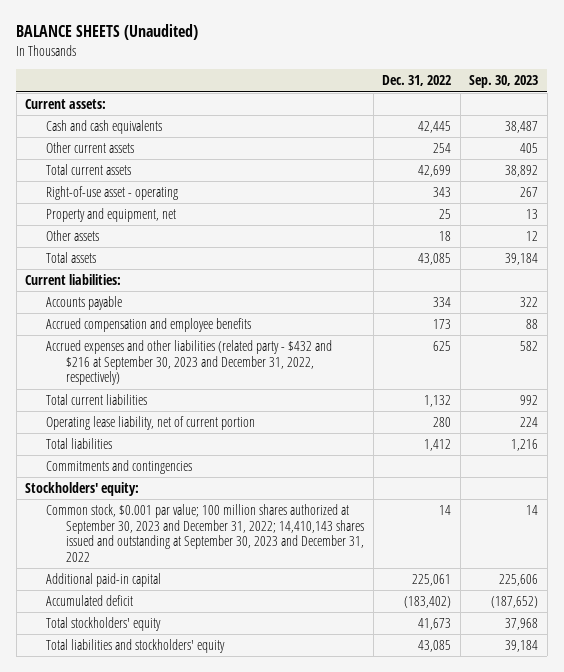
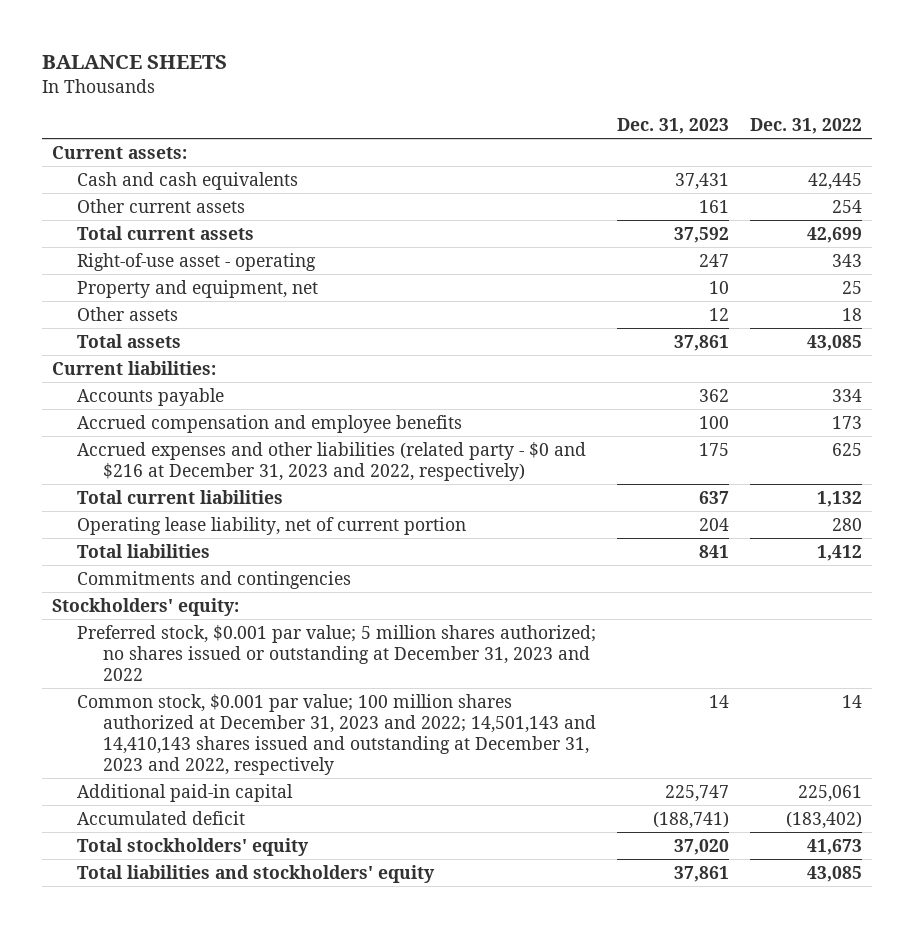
[16,24,199,41] BALANCE SHEETS (Unaudited) -> [41,55,227,70] BALANCE SHEETS
[469,75,539,89] Sep. 30, 2023 -> none
none -> [616,117,729,134] Dec. 31, 2023
[45,339,332,386] Accrued expenses and other liabilities (related party - $432 and $216 at September 30, 2023 and December 31, 2022, respectively) -> [77,441,587,481] Accrued expenses and other liabilities (related party - $0 and $216 at December 31, 2023 and 2022, respectively)
none -> [77,624,597,682] Preferred stock, $0.001 par value; 5 million shares authorized; no shares issued or outstanding at December 31, 2023 and 2022
[45,503,365,563] Common stock, $0.001 par value; 100 million shares authorized at September 30, 2023 and December 31, 2022; 14,410,143 shares issued and outstanding at September 30, 2023 and December 31, 2022 -> [77,693,596,776] Common stock, $0.001 par value; 100 million shares authorized at December 31, 2023 and 2022; 14,501,143 and 14,410,143 shares issued and outstanding at December 31, 2023 and 2022, respectively

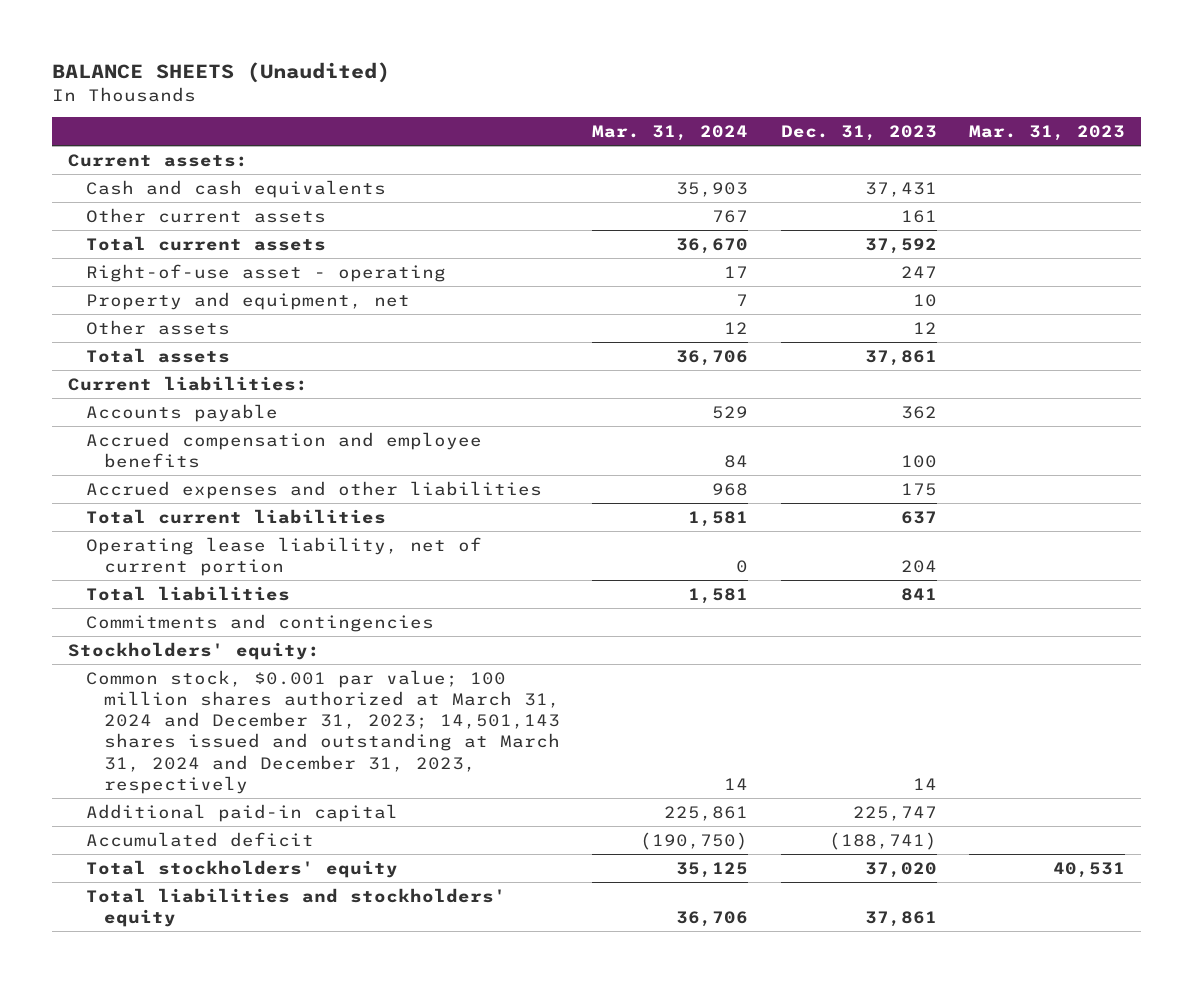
[41,55,227,70] BALANCE SHEETS -> [52,62,391,84] BALANCE SHEETS (Unaudited)
[749,117,862,134] Dec. 31, 2022 -> none
none -> [592,125,749,142] Mar. 31, 2024
none -> [969,125,1126,142] Mar. 31, 2023
[77,441,587,481] Accrued expenses and other liabilities (related party - $0 and $216 at December 31, 2023 and 2022, respectively) -> [85,480,542,499] Accrued expenses and other liabilities
[77,624,597,682] Preferred stock, $0.001 par value; 5 million shares authorized; no shares issued or outstanding at December 31, 2023 and 2022 -> none
[77,693,596,776] Common stock, $0.001 par value; 100 million shares authorized at December 31, 2023 and 2022; 14,501,143 and 14,410,143 shares issued and outstanding at December 31, 2023 and 2022, respectively -> [85,669,560,794] Common stock, $0.001 par value; 100 million shares authorized at March 31, 2024 and December 31, 2023; 14,501,143 shares issued and outstanding at March 31, 2024 and December 31, 2023, respectively

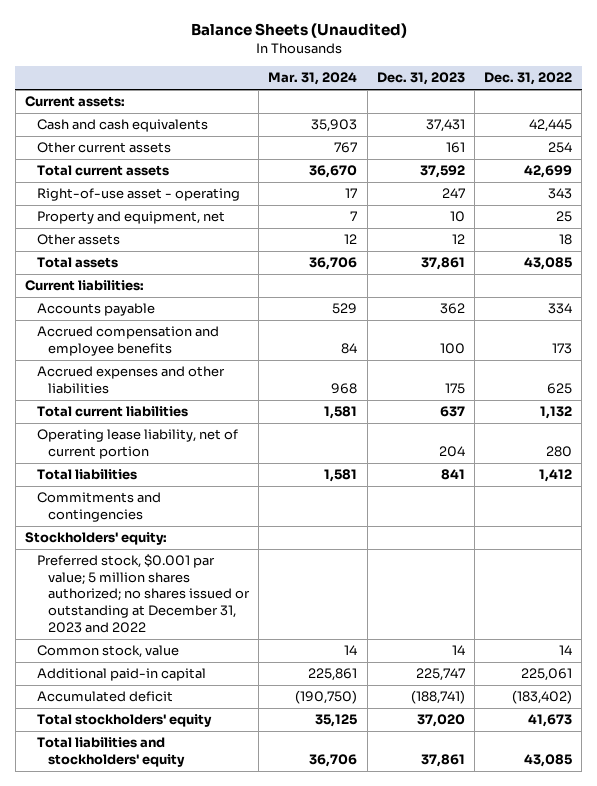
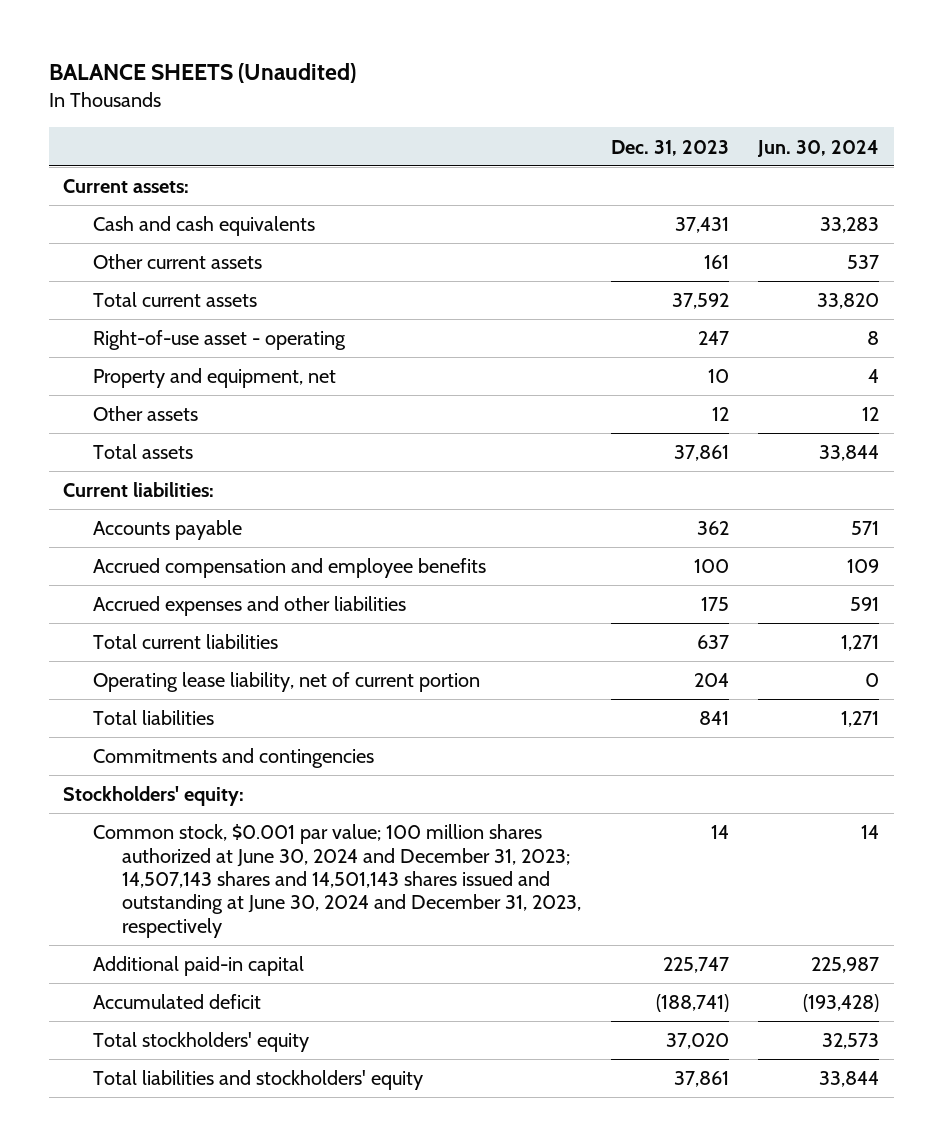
[190,23,407,39] Balance Sheets (Unaudited) -> [48,62,356,83] BALANCE SHEETS (Unaudited)
[268,71,358,85] Mar. 31, 2024 -> none
[484,71,573,85] Dec. 31, 2022 -> none
none -> [757,139,880,157] Jun. 30, 2024
[36,554,251,633] Preferred stock, $0.001 par value; 5 million shares authorized; no shares issued or outstanding at December 31, 2023 and 2022 -> none
[36,645,179,659] Common stock, value -> [92,824,581,938] Common stock, $0.001 par value; 100 million shares authorized at June 30, 2024 and December 31, 2023; 14,507,143 shares and 14,501,143 shares issued and outstanding at June 30, 2024 and December 31, 2023, respectively

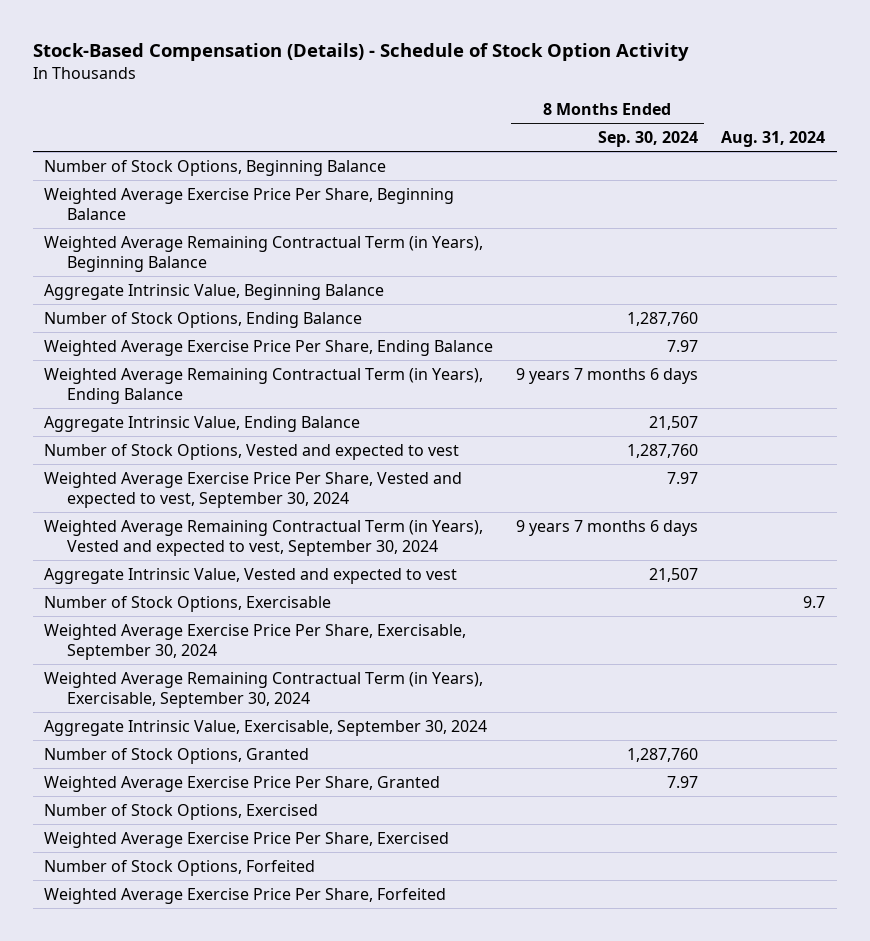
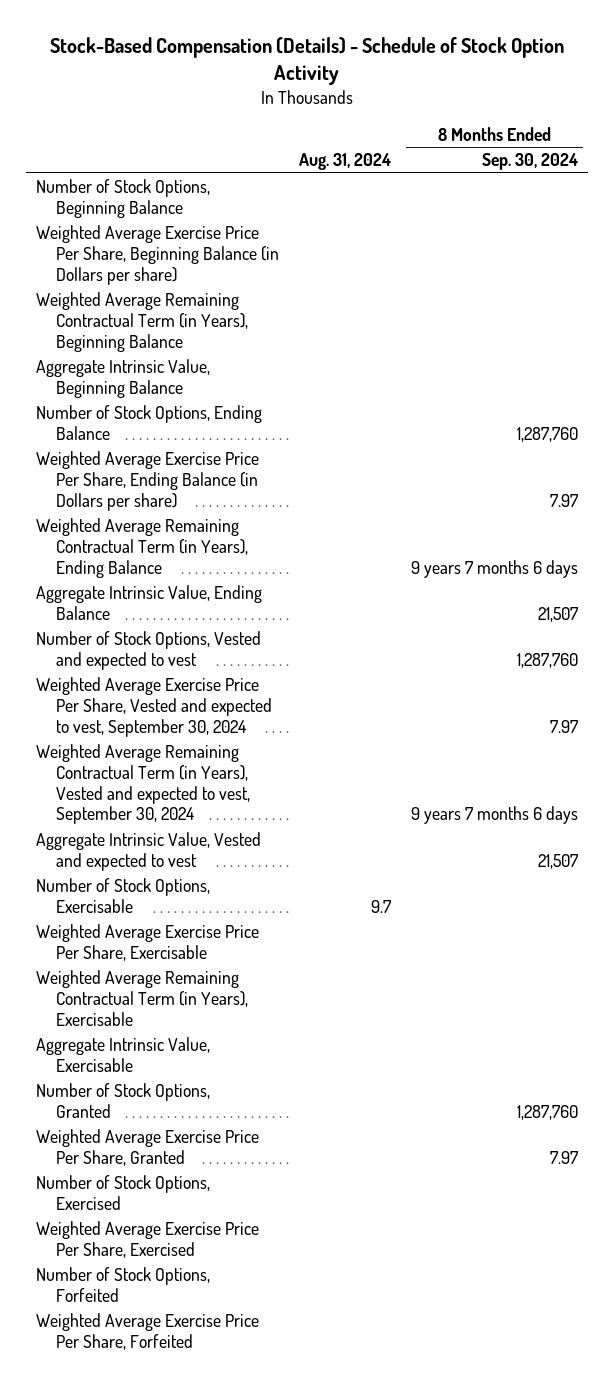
[44,187,455,221] Weighted Average Exercise Price Per Share, Beginning Balance -> [35,225,279,285] Weighted Average Exercise Price Per Share, Beginning Balance (in Dollars per share)
[44,339,494,356] Weighted Average Exercise Price Per Share, Ending Balance -> [35,451,259,511] Weighted Average Exercise Price Per Share, Ending Balance (in Dollars per share)
[44,623,467,661] Weighted Average Exercise Price Per Share, Exercisable, September 30, 2024 -> [35,924,259,961] Weighted Average Exercise Price Per Share, Exercisable
[44,671,484,709] Weighted Average Remaining Contractual Term (in Years), Exercisable, September 30, 2024 -> [35,970,248,1026] Weighted Average Remaining Contractual Term (in Years), Exercisable
[44,719,488,736] Aggregate Intrinsic Value, Exercisable, September 30, 2024 -> [35,1037,210,1072] Aggregate Intrinsic Value, Exercisable

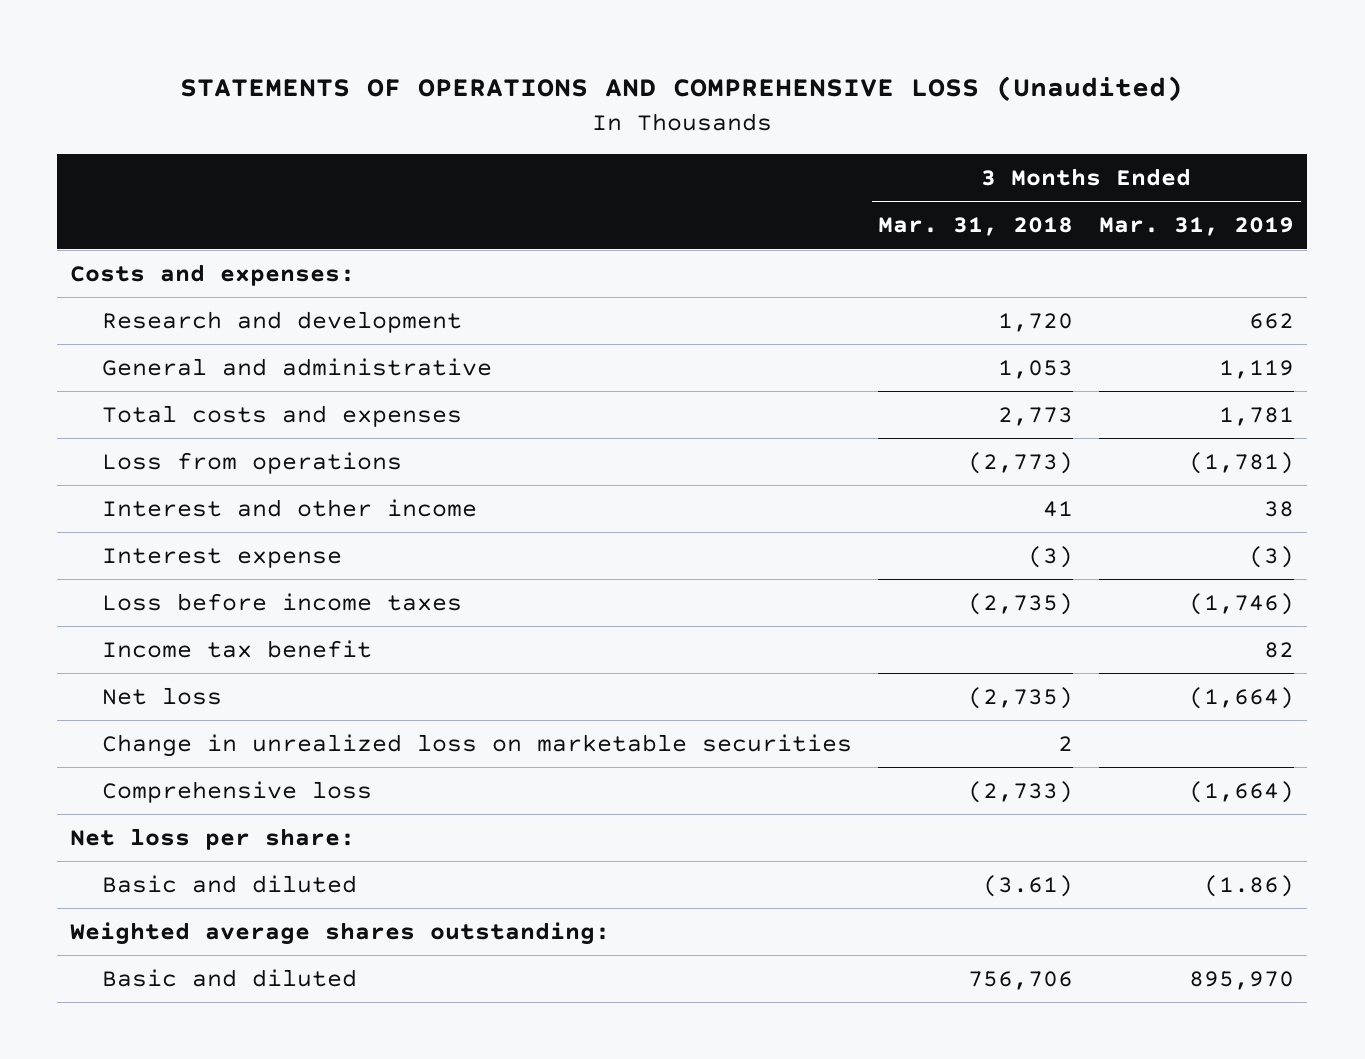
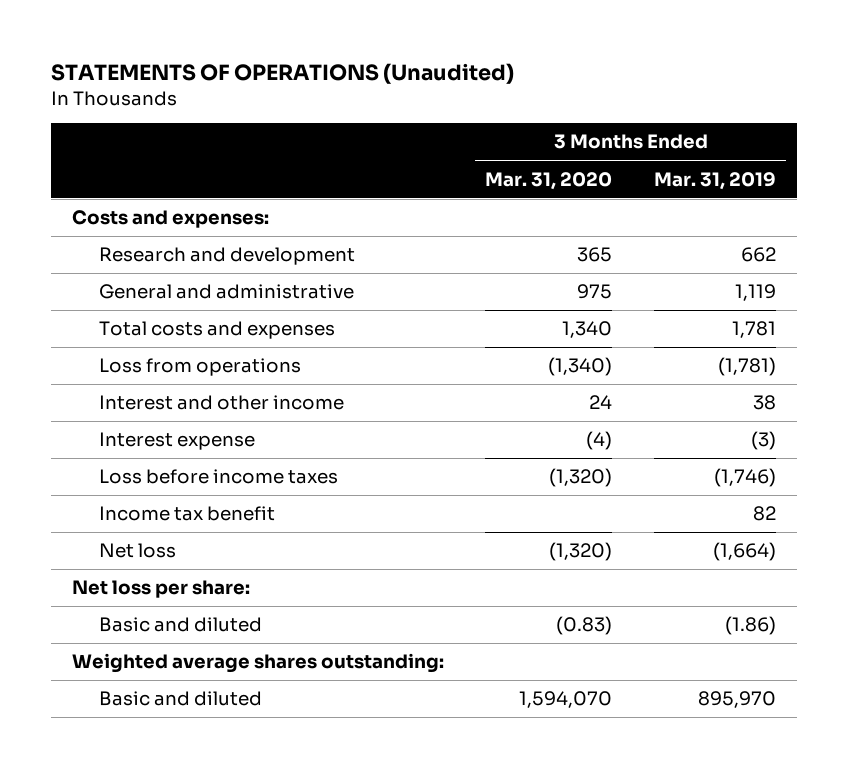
[180,75,1184,102] STATEMENTS OF OPERATIONS AND COMPREHENSIVE LOSS (Unaudited) -> [50,62,514,84] STATEMENTS OF OPERATIONS (Unaudited)
[878,217,1074,237] Mar. 31, 2018 -> none
none -> [485,171,613,190] Mar. 31, 2020
[102,733,853,757] Change in unrealized loss on marketable securities -> none
[102,780,373,803] Comprehensive loss -> none

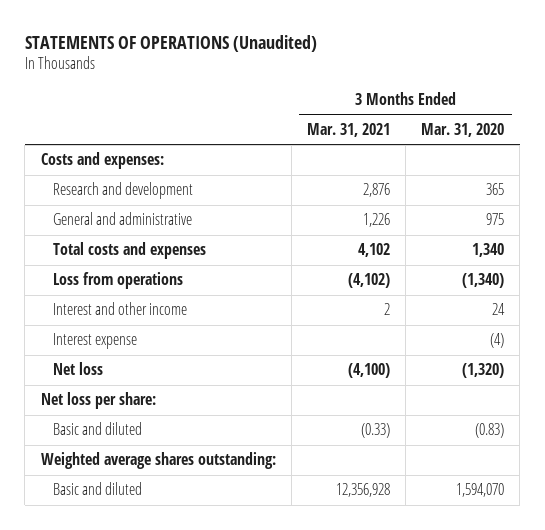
[653,171,776,190] Mar. 31, 2019 -> none
none -> [306,122,390,137] Mar. 31, 2021
[99,469,339,485] Loss before income taxes -> none
[99,506,276,522] Income tax benefit -> none

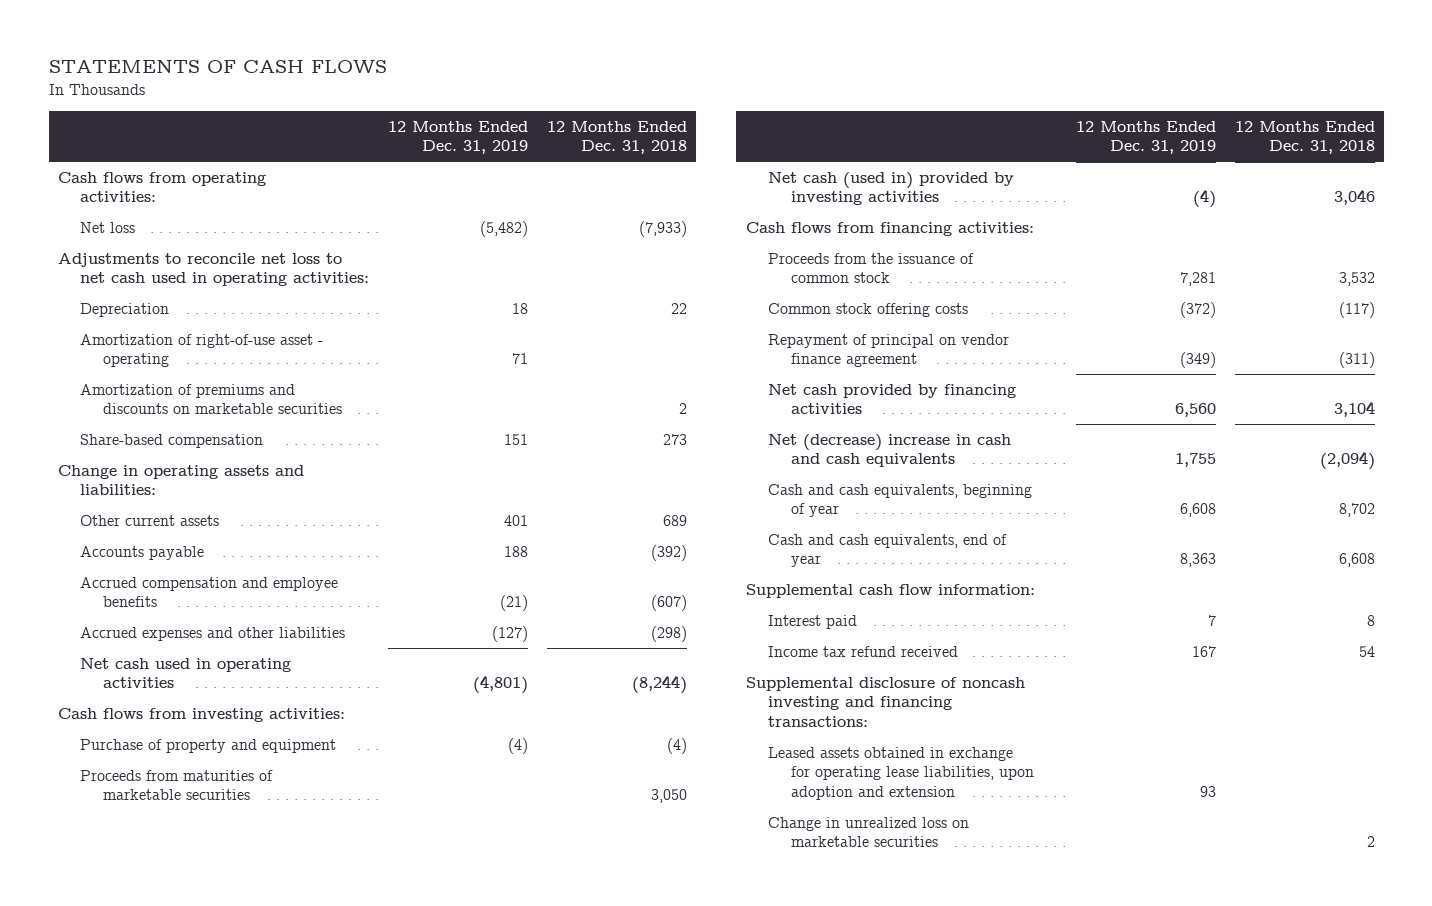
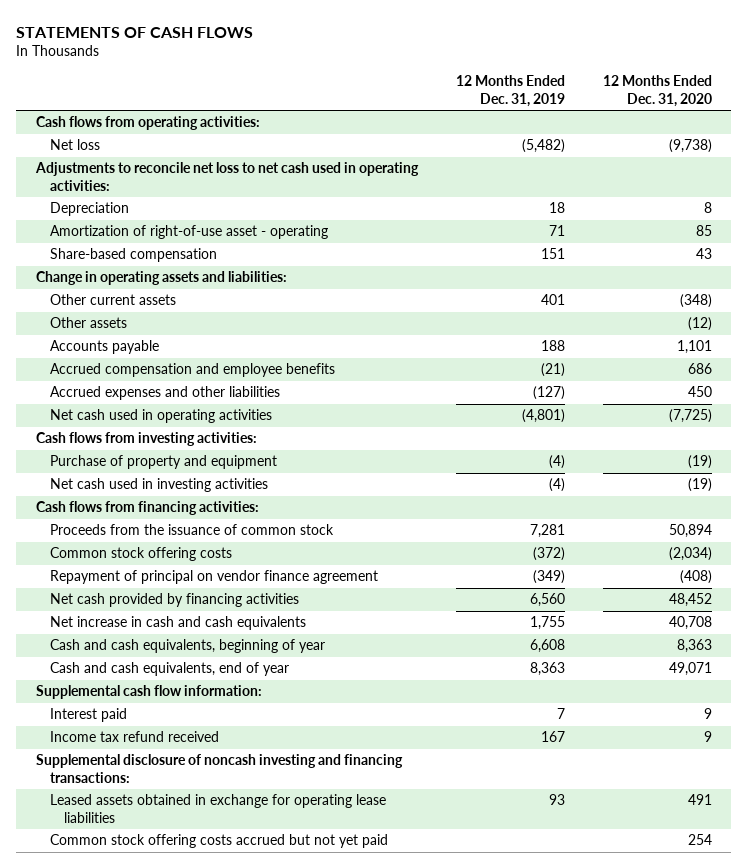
[546,120,687,155] 12 Months Ended Dec. 31, 2018 -> none
none -> [603,75,713,107] 12 Months Ended Dec. 31, 2020
[80,384,342,415] Amortization of premiums and discounts on marketable securities -> none
none -> [49,317,127,329] Other assets
[80,770,274,801] Proceeds from maturities of marketable securities -> none
[768,172,1015,206] Net cash (used in) provided by investing activities -> [49,478,268,493] Net cash used in investing activities
[768,434,1012,468] Net (decrease) increase in cash and cash equivalents -> [49,616,306,631] Net increase in cash and cash equivalents
[768,817,970,848] Change in unrealized loss on marketable securities -> none
[768,747,1034,800] Leased assets obtained in exchange for operating lease liabilities, upon adoption and extension -> [49,794,386,823] Leased assets obtained in exchange for operating lease liabilities
none -> [49,834,388,849] Common stock offering costs accrued but not yet paid

